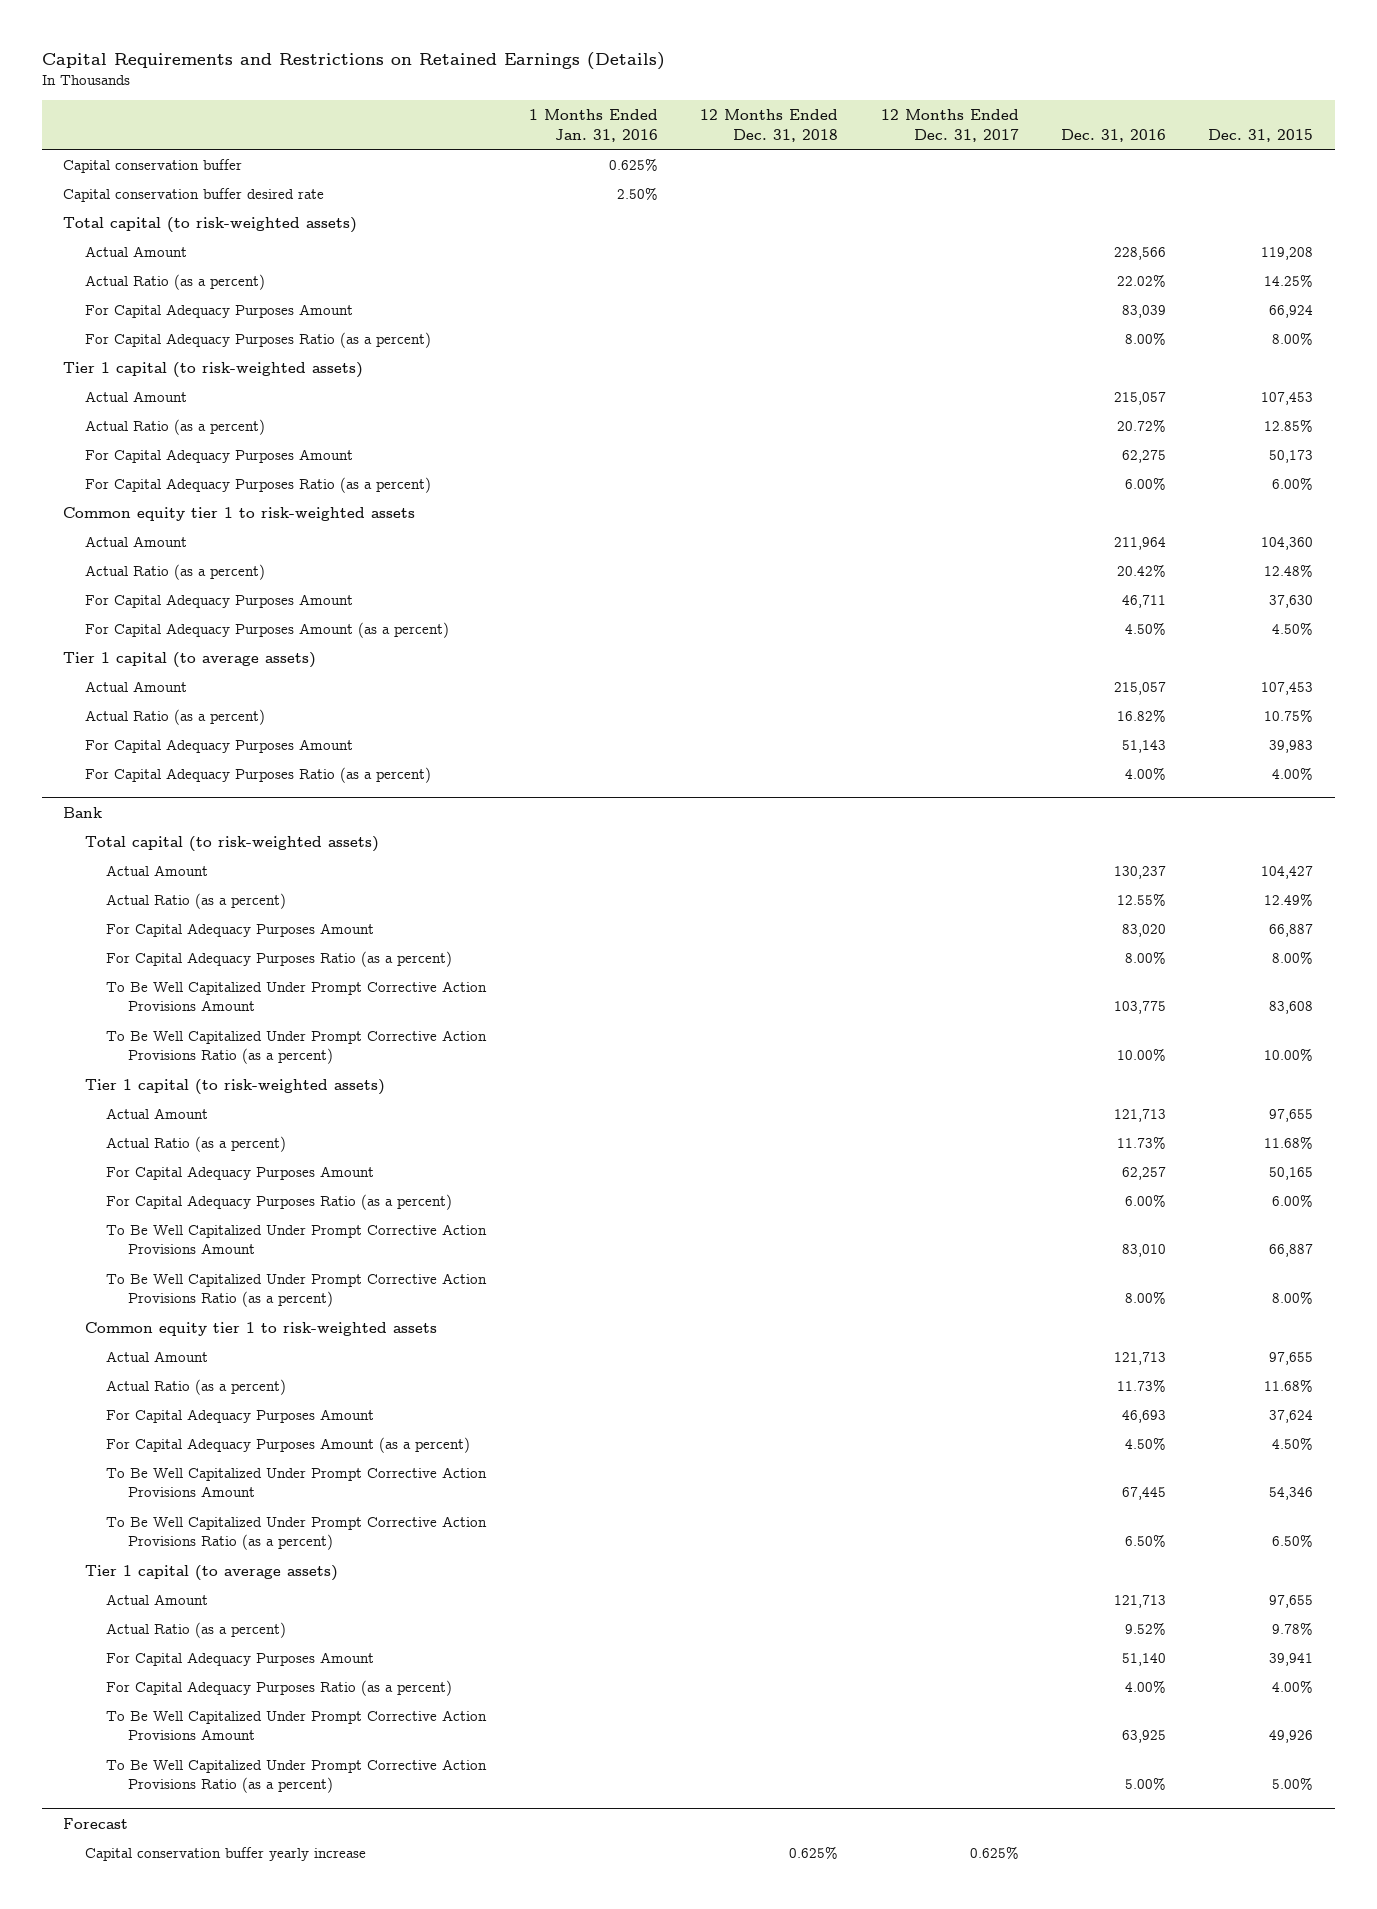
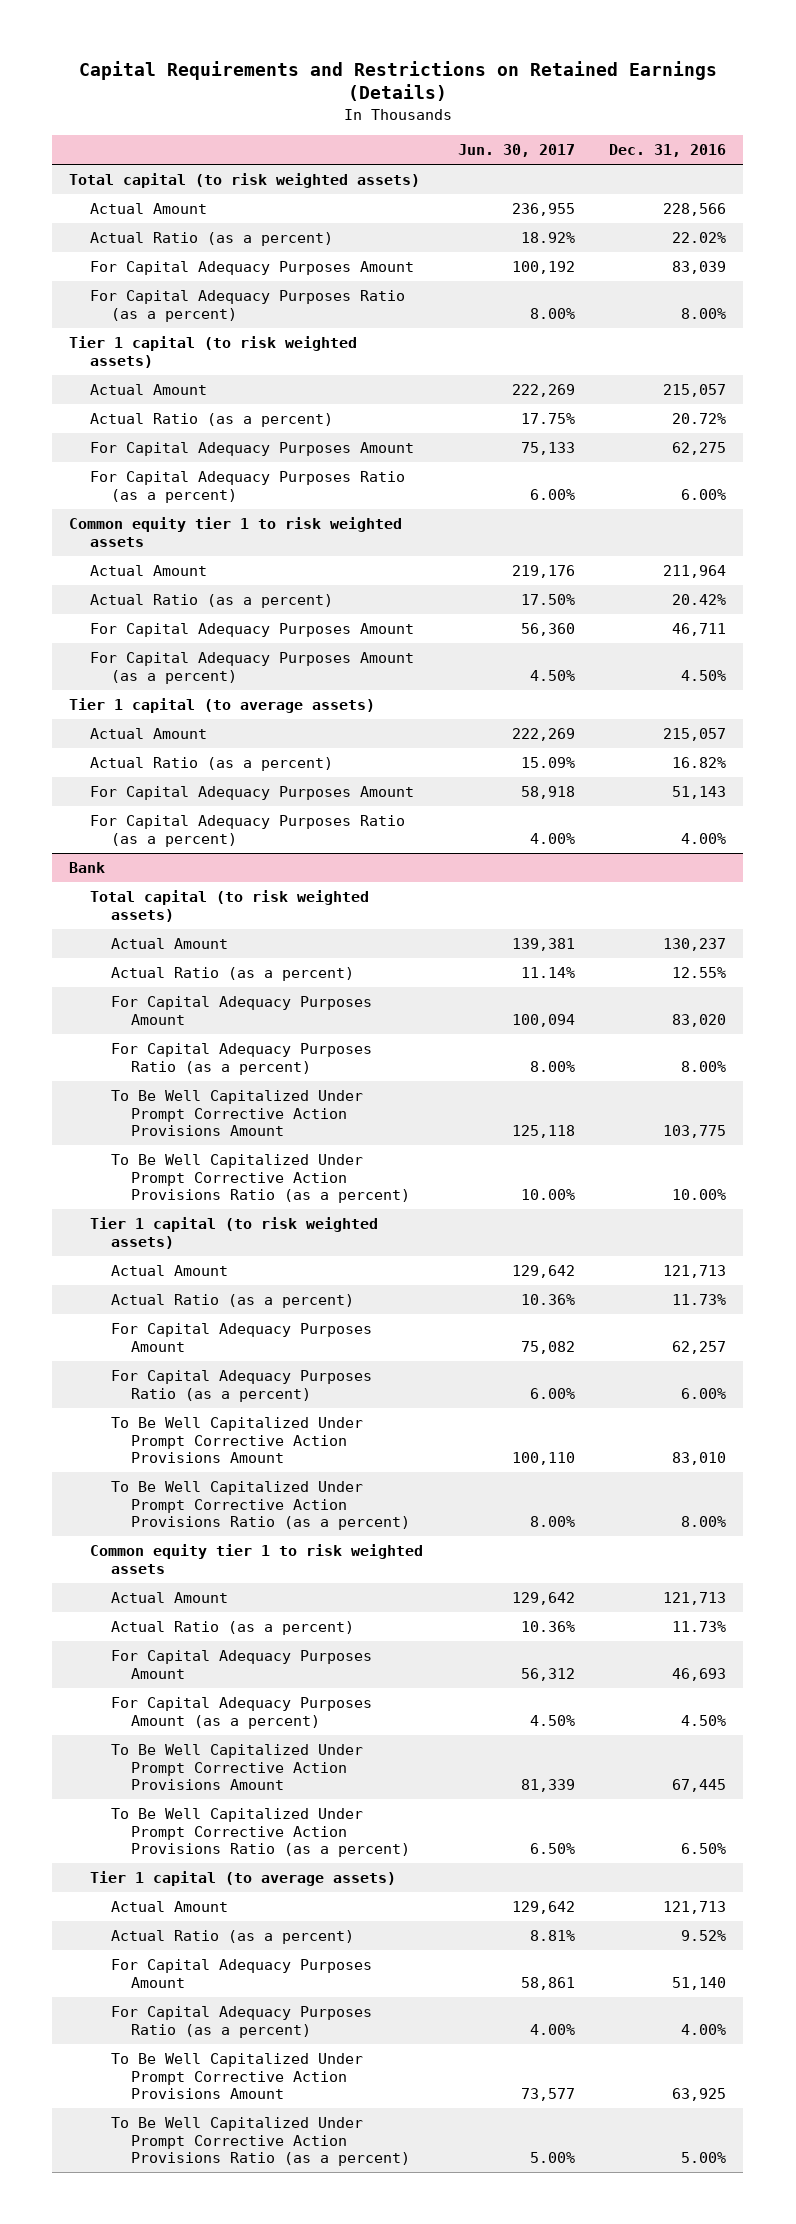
[528,109,658,142] 1 Months Ended Jan. 31, 2016 -> none
[700,109,839,142] 12 Months Ended Dec. 31, 2018 -> none
[880,109,1019,142] 12 Months Ended Dec. 31, 2017 -> none
[1208,128,1314,142] Dec. 31, 2015 -> none
none -> [457,143,575,157] Jun. 30, 2017
[63,158,243,173] Capital conservation buffer -> none
[63,187,325,202] Capital conservation buffer desired rate -> none
[63,216,358,233] Total capital (to risk-weighted assets) -> [69,173,421,189] Total capital (to risk weighted assets)
[63,361,364,378] Tier 1 capital (to risk-weighted assets) -> [69,336,358,368] Tier 1 capital (to risk weighted assets)
[63,506,416,521] Common equity tier 1 to risk-weighted assets -> [69,517,403,547] Common equity tier 1 to risk weighted assets
[84,835,379,852] Total capital (to risk-weighted assets) -> [90,890,370,922] Total capital (to risk weighted assets)
[84,1078,385,1095] Tier 1 capital (to risk-weighted assets) -> [90,1217,379,1249] Tier 1 capital (to risk weighted assets)
[84,1321,437,1336] Common equity tier 1 to risk-weighted assets -> [90,1544,424,1574] Common equity tier 1 to risk weighted assets
[63,1817,129,1829] Forecast -> none
[84,1846,366,1861] Capital conservation buffer yearly increase -> none

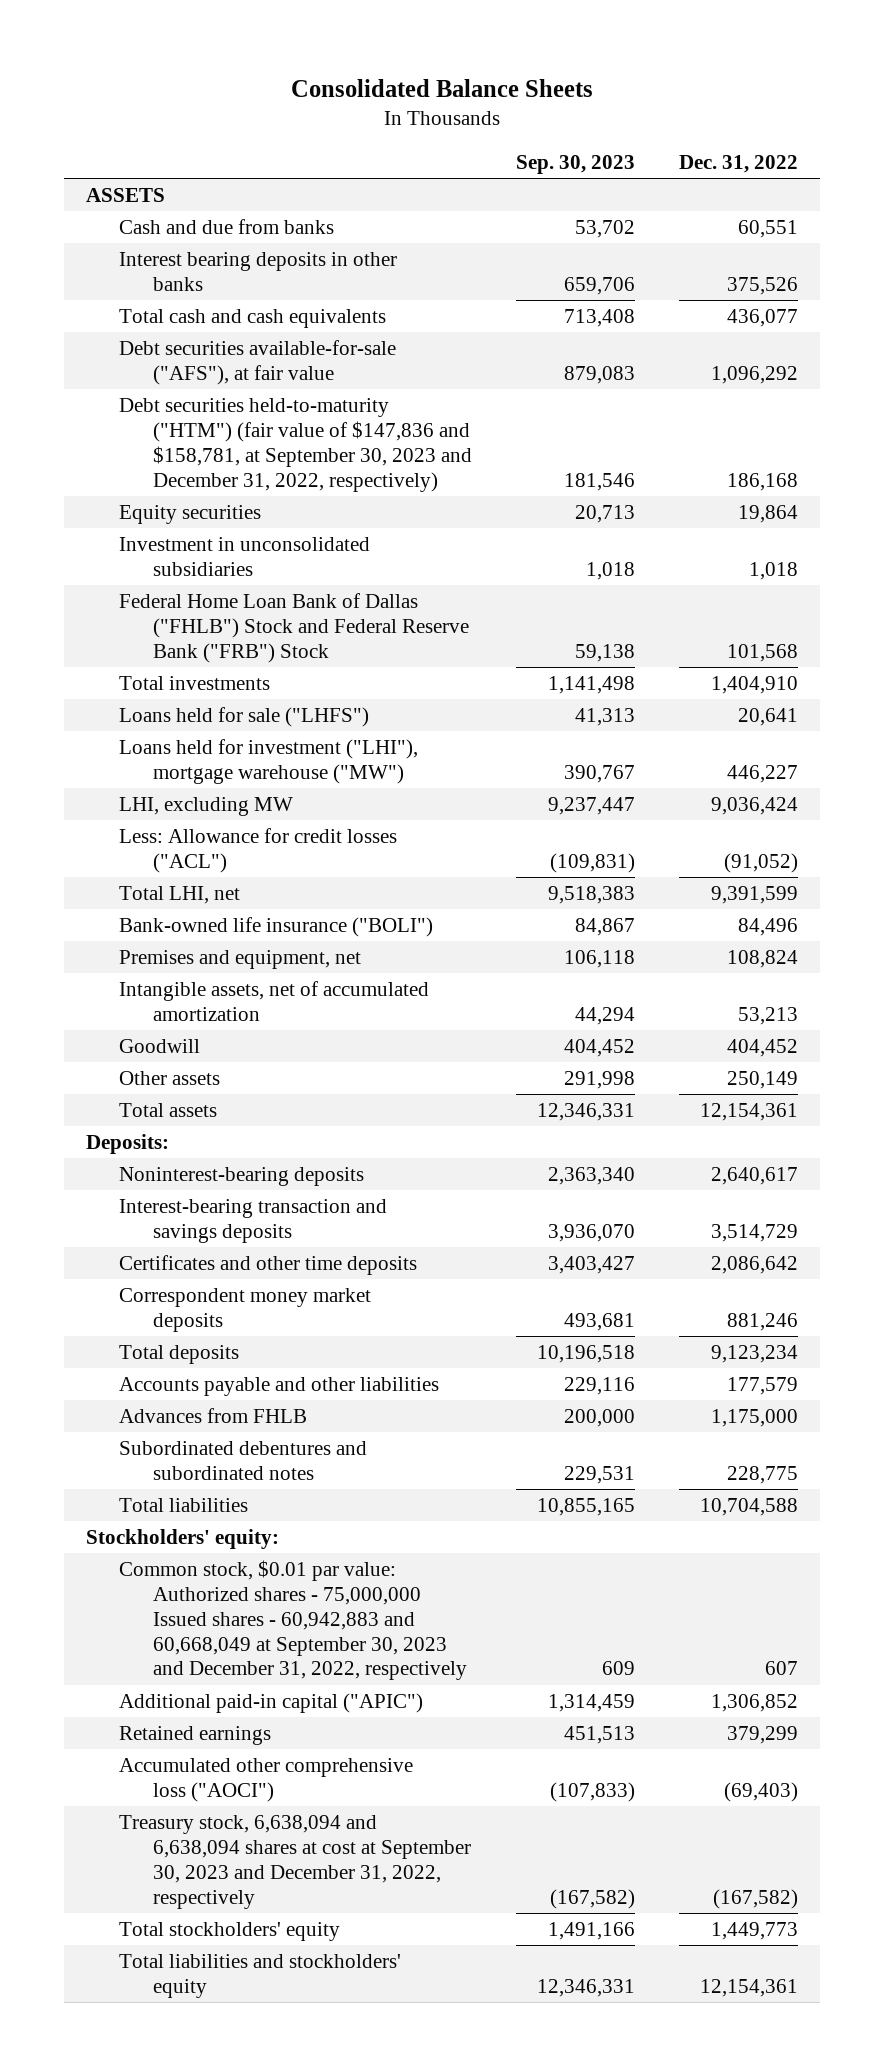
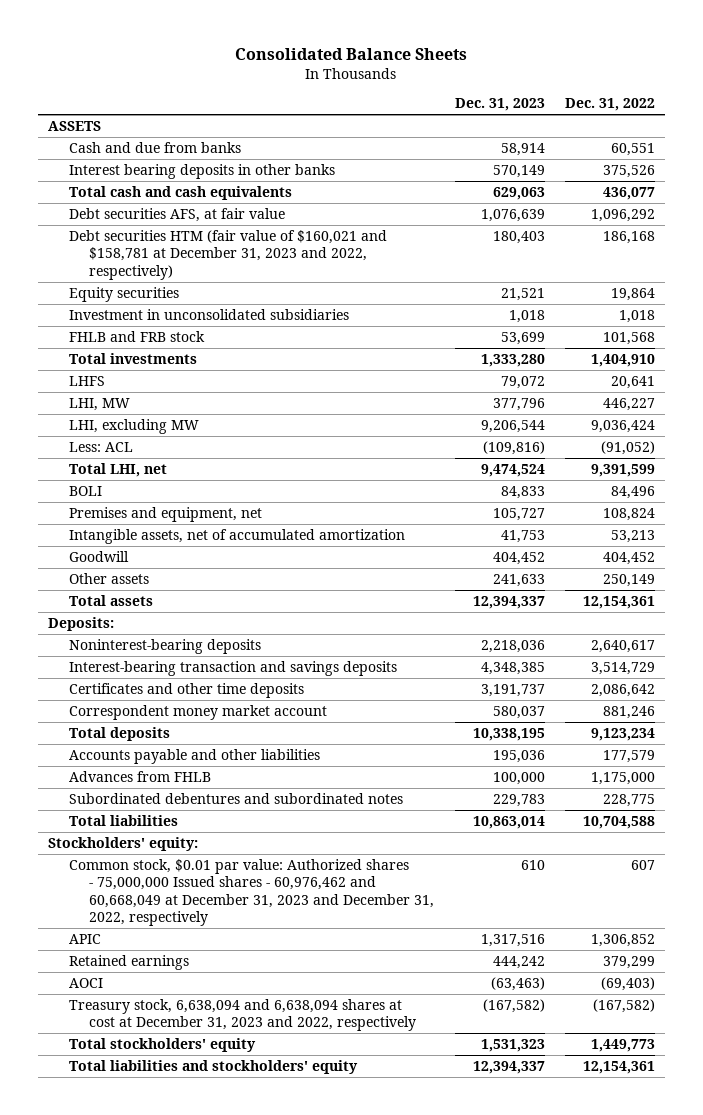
[515,155,635,175] Sep. 30, 2023 -> none
none -> [454,98,545,112] Dec. 31, 2023
[119,339,397,385] Debt securities available-for-sale ("AFS"), at fair value -> [68,207,285,222] Debt securities AFS, at fair value
[119,397,472,492] Debt securities held-to-maturity ("HTM") (fair value of $147,836 and $158,781, at September 30, 2023 and December 31, 2022, respectively) -> [68,229,387,280] Debt securities HTM (fair value of $160,021 and $158,781 at December 31, 2023 and 2022, respectively)
[119,592,469,663] Federal Home Loan Bank of Dallas ("FHLB") Stock and Federal Reserve Bank ("FRB") Stock -> [68,330,205,342] FHLB and FRB stock
[119,706,370,727] Loans held for sale ("LHFS") -> [68,375,105,386] LHFS
[119,738,419,784] Loans held for investment ("LHI"), mortgage warehouse ("MW") -> [68,397,130,411] LHI, MW
[119,827,398,873] Less: Allowance for credit losses ("ACL") -> [68,441,133,452] Less: ACL
[119,916,434,937] Bank-owned life insurance ("BOLI") -> [68,485,102,496] BOLI
[119,1287,372,1332] Correspondent money market deposits -> [68,704,327,720] Correspondent money market account
[119,1559,467,1681] Common stock, $0.01 par value: Authorized shares - 75,000,000 Issued shares - 60,942,883 and 60,668,049 at September 30, 2023 and December 31, 2022, respectively -> [68,858,435,927] Common stock, $0.01 par value: Authorized shares - 75,000,000 Issued shares - 60,976,462 and 60,668,049 at December 31, 2023 and December 31, 2022, respectively
[119,1692,424,1713] Additional paid-in capital ("APIC") -> [68,933,101,944] APIC
[119,1757,414,1802] Accumulated other comprehensive loss ("AOCI") -> [68,977,103,988] AOCI
[119,1814,471,1909] Treasury stock, 6,638,094 and 6,638,094 shares at cost at September 30, 2023 and December 31, 2022, respectively -> [68,998,417,1032] Treasury stock, 6,638,094 and 6,638,094 shares at cost at December 31, 2023 and 2022, respectively

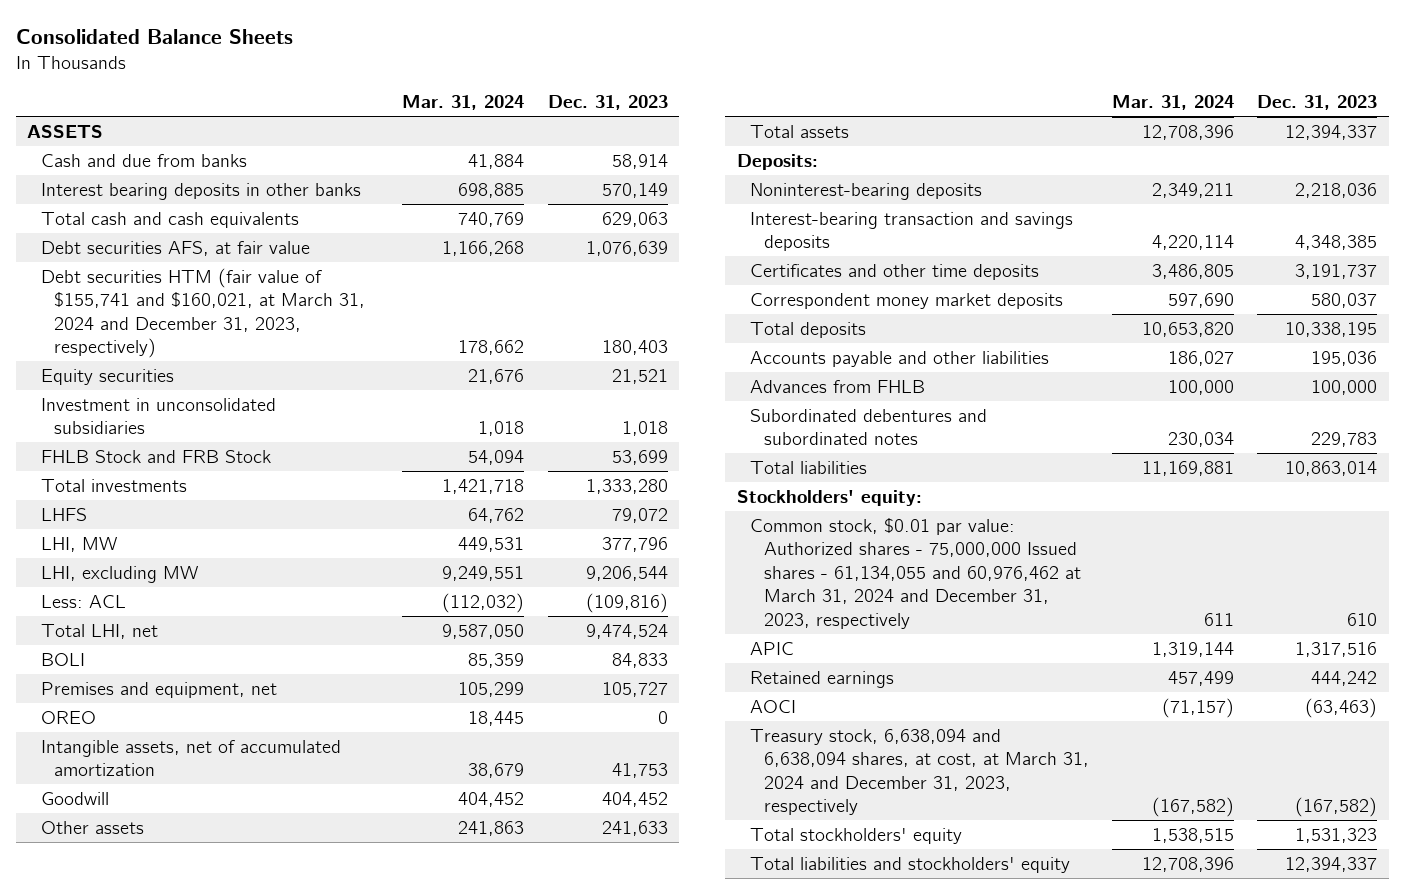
[565,98,656,112] Dec. 31, 2022 -> none
none -> [402,95,525,111] Mar. 31, 2024
[68,229,387,280] Debt securities HTM (fair value of $160,021 and $158,781 at December 31, 2023 and 2022, respectively) -> [40,267,365,359] Debt securities HTM (fair value of $155,741 and $160,021, at March 31, 2024 and December 31, 2023, respectively)
[68,330,205,342] FHLB and FRB stock -> [40,449,271,463] FHLB Stock and FRB Stock
none -> [40,710,96,724] OREO
[68,704,327,720] Correspondent money market account -> [750,292,1064,309] Correspondent money market deposits
[68,858,435,927] Common stock, $0.01 par value: Authorized shares - 75,000,000 Issued shares - 60,976,462 and 60,668,049 at December 31, 2023 and December 31, 2022, respectively -> [750,517,1081,629] Common stock, $0.01 par value: Authorized shares - 75,000,000 Issued shares - 61,134,055 and 60,976,462 at March 31, 2024 and December 31, 2023, respectively
[68,998,417,1032] Treasury stock, 6,638,094 and 6,638,094 shares at cost at December 31, 2023 and 2022, respectively -> [750,728,1089,816] Treasury stock, 6,638,094 and 6,638,094 shares, at cost, at March 31, 2024 and December 31, 2023, respectively

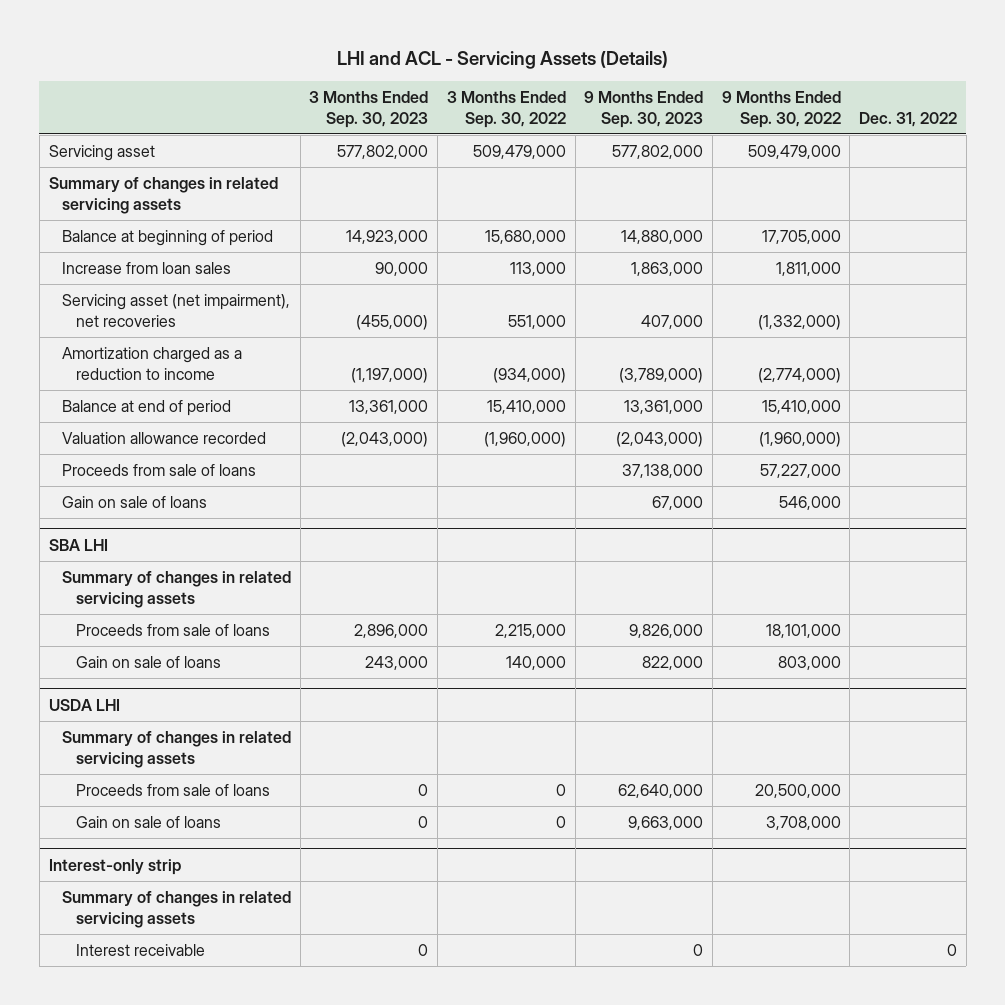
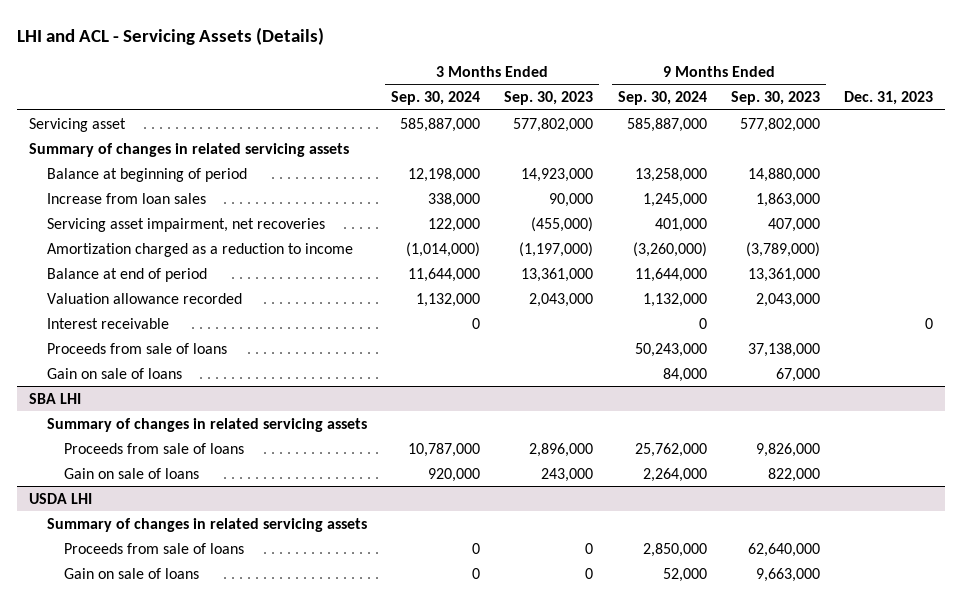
[446,90,566,128] 3 Months Ended Sep. 30, 2022 -> none
[721,90,841,128] 9 Months Ended Sep. 30, 2022 -> none
[858,111,957,127] Dec. 31, 2022 -> none
none -> [390,91,480,106] Sep. 30, 2024
none -> [617,91,707,106] Sep. 30, 2024
none -> [844,91,934,106] Dec. 31, 2023
[62,294,291,327] Servicing asset (net impairment), net recoveries -> [46,218,325,233] Servicing asset impairment, net recoveries
[341,432,429,448] (2,043,000) -> [529,293,594,308] 2,043,000
[616,432,704,448] (2,043,000) -> [755,293,820,308] 2,043,000
none -> [46,318,169,330] Interest receivable
[48,858,181,875] Interest-only strip -> none
[62,891,292,928] Summary of changes in related servicing assets -> none
[75,944,205,957] Interest receivable -> none

